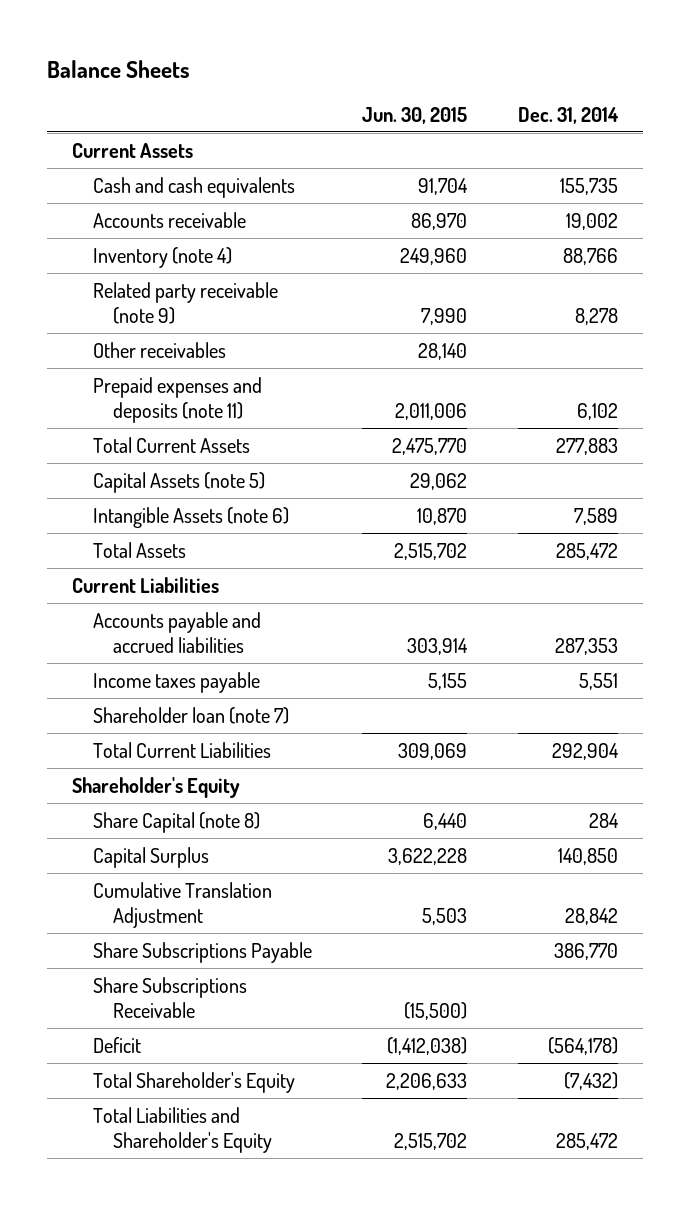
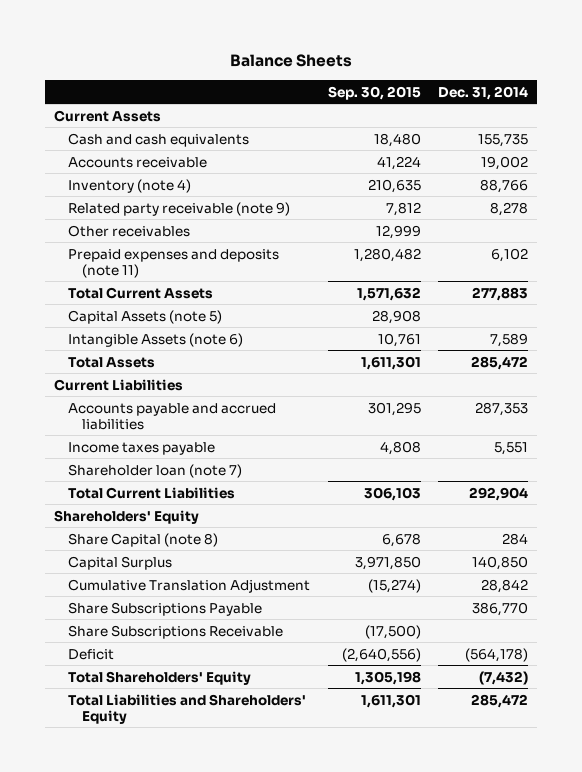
[362,106,468,124] Jun. 30, 2015 -> none
none -> [327,85,421,100] Sep. 30, 2015
[72,776,241,798] Shareholder's Equity -> [54,509,200,524] Shareholders' Equity
[92,1071,295,1093] Total Shareholder's Equity -> [68,670,252,685] Total Shareholders' Equity
[92,1106,272,1153] Total Liabilities and Shareholder's Equity -> [68,693,307,724] Total Liabilities and Shareholders' Equity

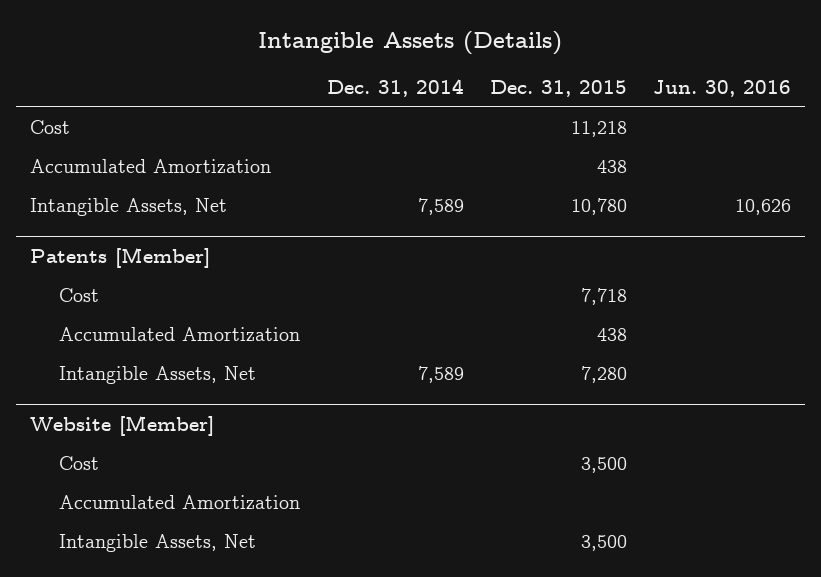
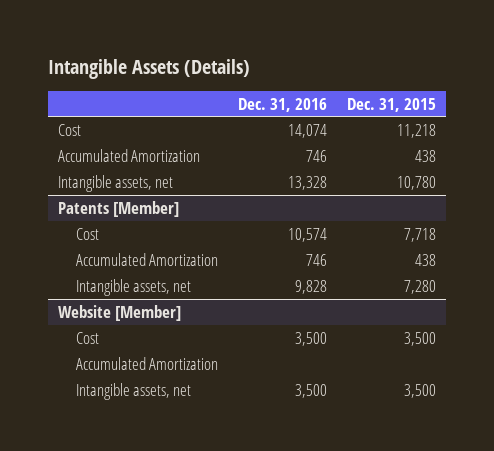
[326,79,464,98] Dec. 31, 2014 -> none
[653,80,792,98] Jun. 30, 2016 -> none
none -> [237,97,327,112] Dec. 31, 2016
[29,198,227,217] Intangible Assets, Net -> [57,174,173,192] Intangible assets, net
[59,366,257,385] Intangible Assets, Net -> [75,278,191,296] Intangible assets, net
[59,534,257,553] Intangible Assets, Net -> [75,382,191,400] Intangible assets, net

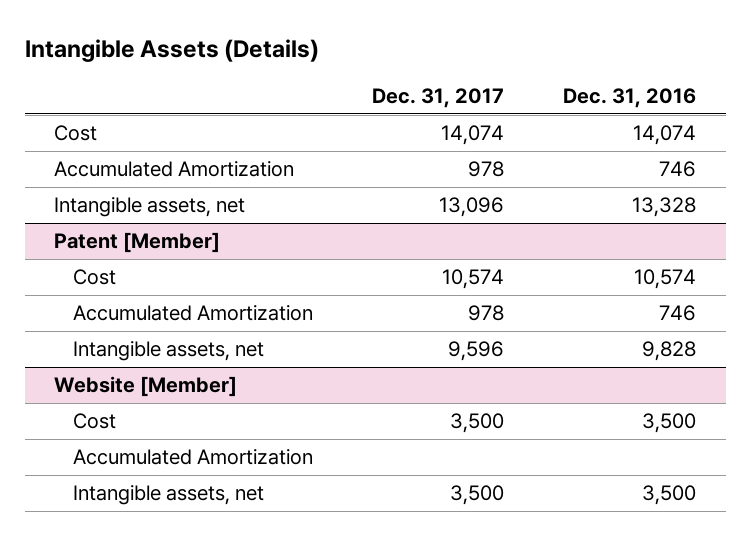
[346,97,436,112] Dec. 31, 2015 -> none
none -> [372,87,505,108] Dec. 31, 2017
[57,200,179,217] Patents [Member] -> [54,232,221,254] Patent [Member]

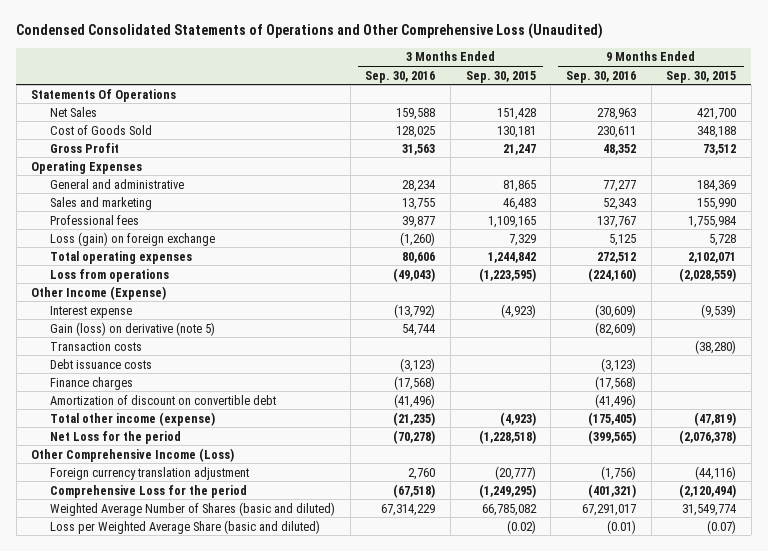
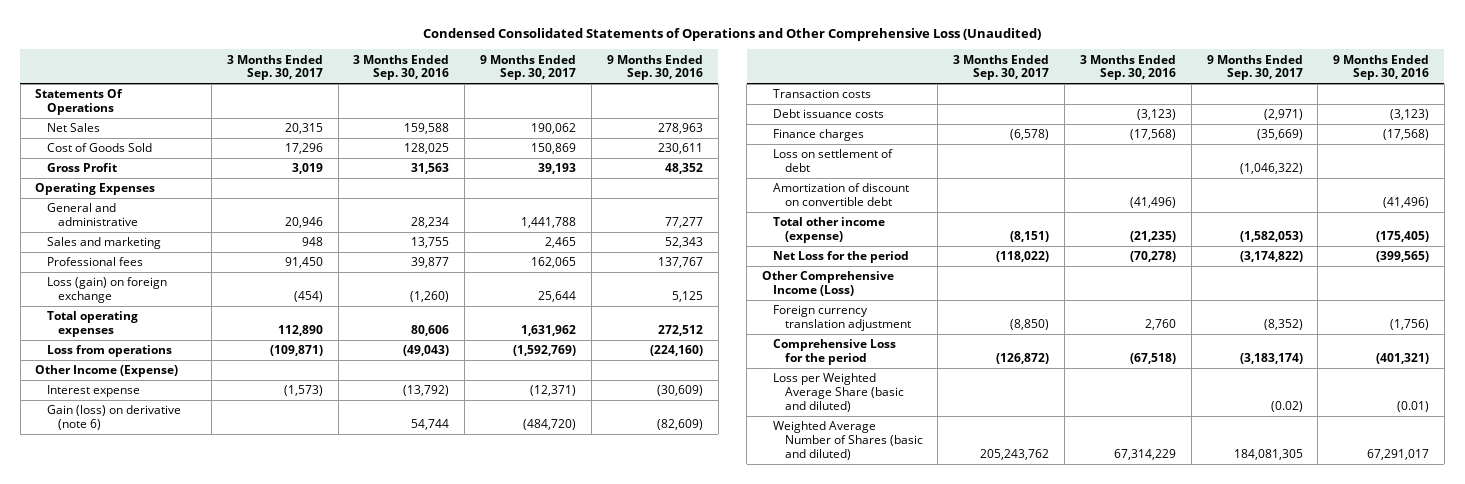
[465,70,536,83] Sep. 30, 2015 -> none
[666,70,737,83] Sep. 30, 2015 -> none
none -> [226,54,323,81] 3 Months Ended Sep. 30, 2017
none -> [480,54,577,81] 9 Months Ended Sep. 30, 2017
[50,321,216,336] Gain (loss) on derivative (note 5) -> [46,405,181,431] Gain (loss) on derivative (note 6)
none -> [773,149,894,173] Loss on settlement of debt
[50,501,336,516] Weighted Average Number of Shares (basic and diluted) -> [773,421,923,460] Weighted Average Number of Shares (basic and diluted)

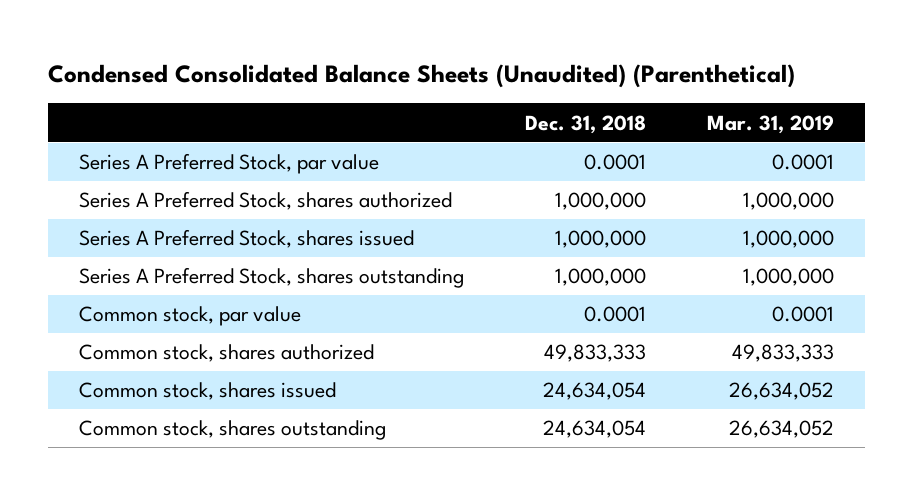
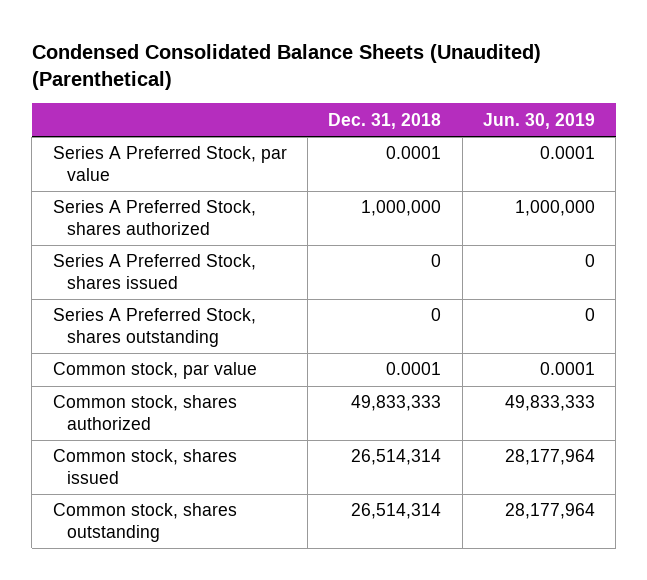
[707,114,835,134] Mar. 31, 2019 -> none
none -> [482,112,595,129] Jun. 30, 2019
[554,230,646,249] 1,000,000 -> [431,254,442,268] 0
[554,268,646,287] 1,000,000 -> [431,308,442,322] 0
[542,382,646,401] 24,634,054 -> [351,449,442,466] 26,514,314
[542,420,646,439] 24,634,054 -> [351,503,442,520] 26,514,314

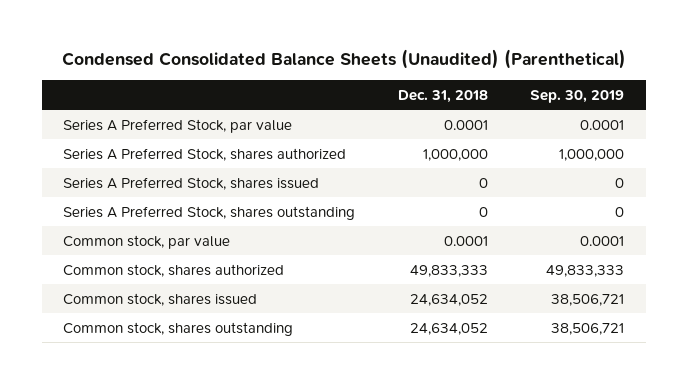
[482,112,595,129] Jun. 30, 2019 -> none
none -> [530,90,625,104] Sep. 30, 2019
[351,449,442,466] 26,514,314 -> [409,293,488,306] 24,634,052
[351,503,442,520] 26,514,314 -> [409,322,488,335] 24,634,052

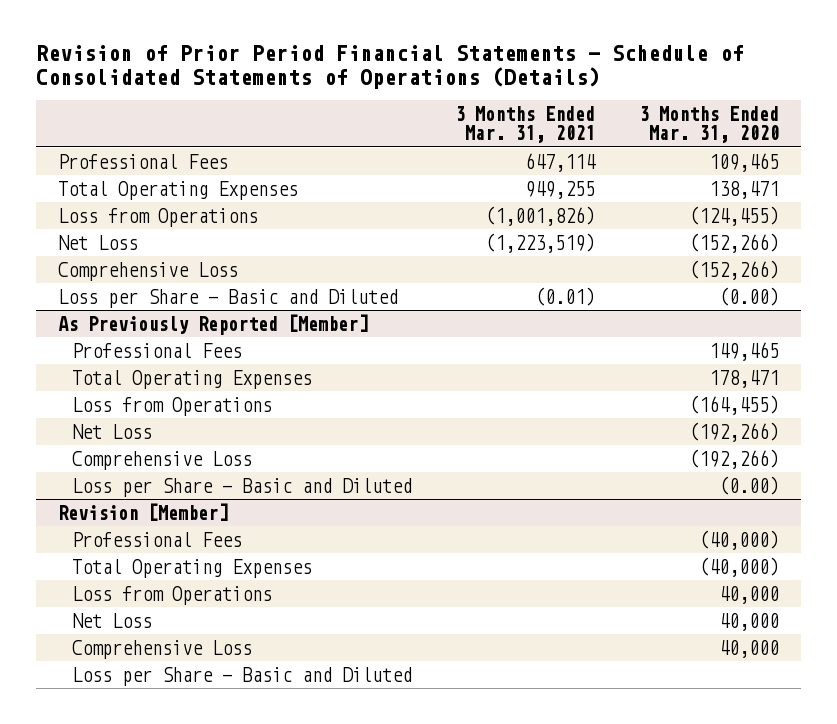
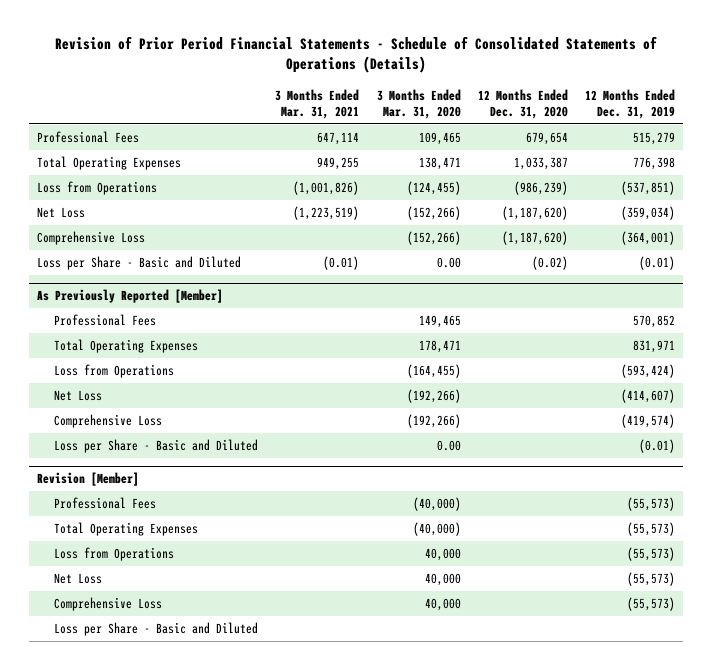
none -> [477,88,568,119] 12 Months Ended Dec. 31, 2020
none -> [584,88,675,119] 12 Months Ended Dec. 31, 2019
[719,286,780,306] (0.00) -> [436,257,461,269] 0.00
[719,475,780,495] (0.00) -> [436,440,461,452] 0.00

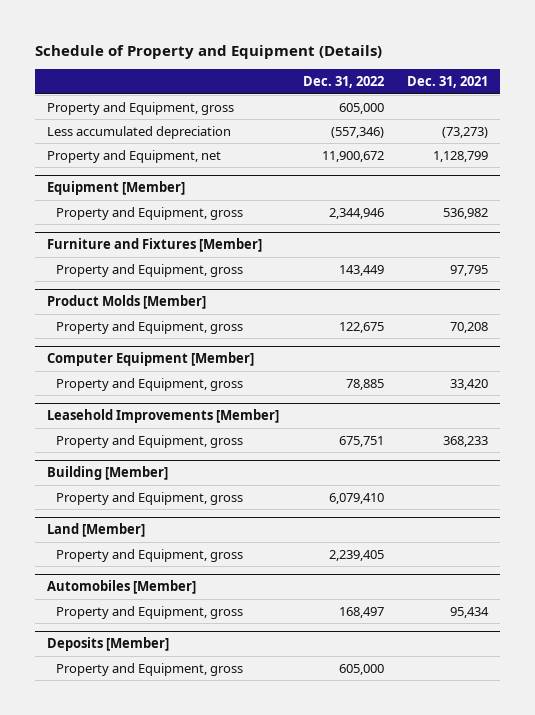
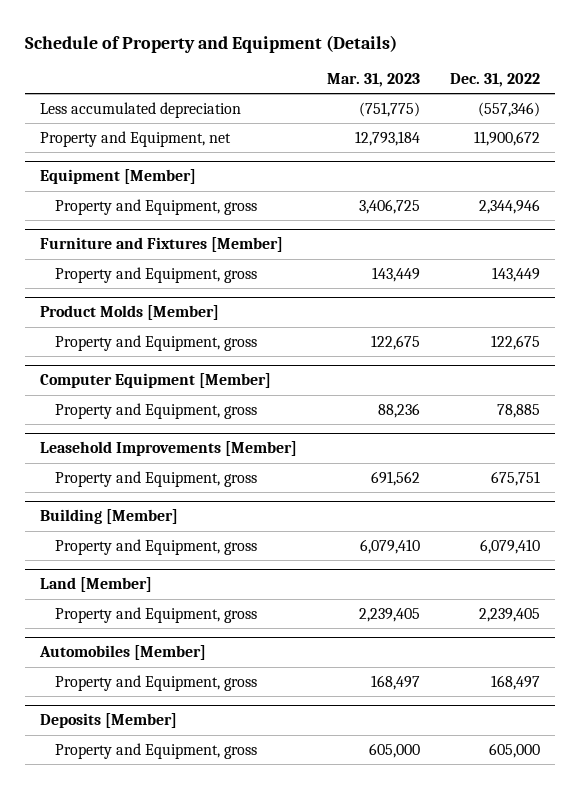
[406,76,488,89] Dec. 31, 2021 -> none
none -> [326,73,420,88] Mar. 31, 2023
[47,101,235,115] Property and Equipment, gross -> none

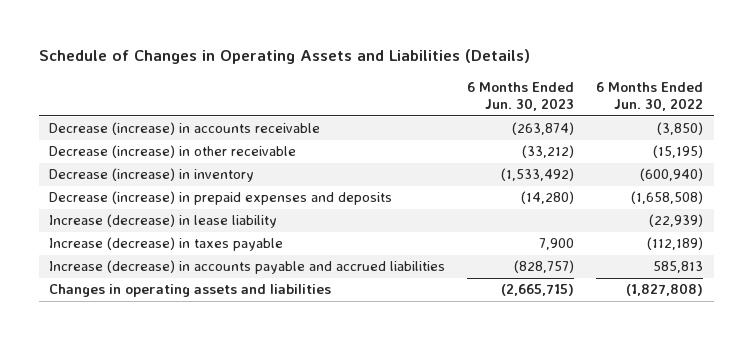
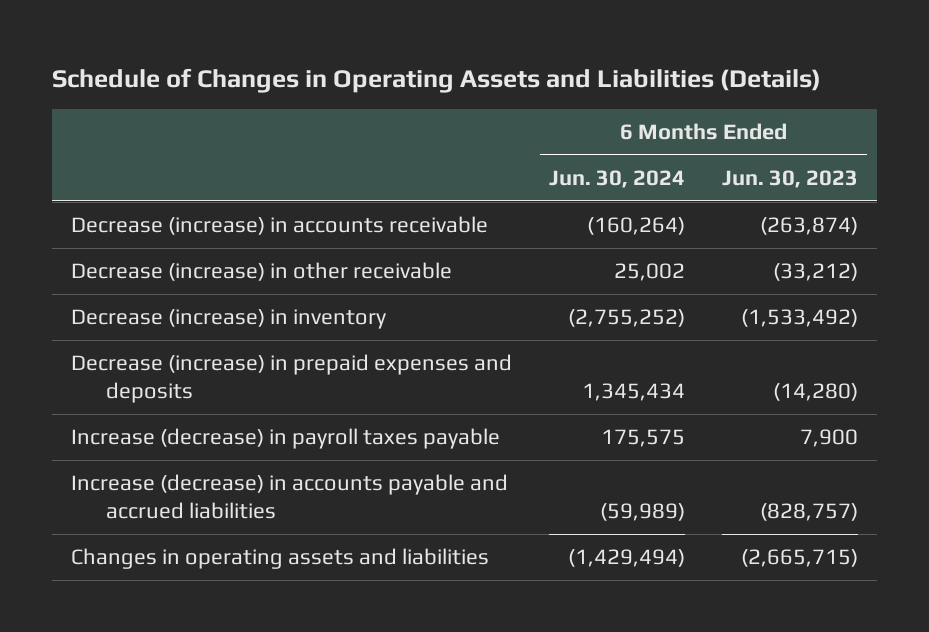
[595,81,703,112] 6 Months Ended Jun. 30, 2022 -> none
none -> [549,170,686,189] Jun. 30, 2024
[49,214,278,229] Increase (decrease) in lease liability -> none
[49,237,284,252] Increase (decrease) in taxes payable -> [71,428,501,450] Increase (decrease) in payroll taxes payable

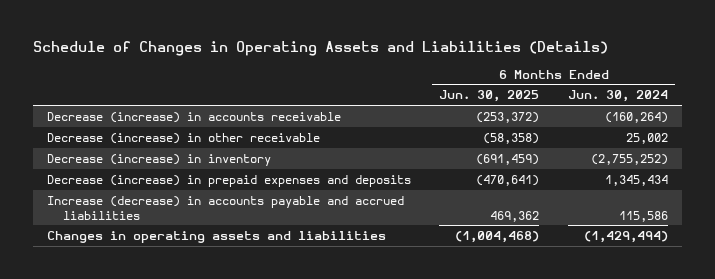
[722,170,859,189] Jun. 30, 2023 -> none
none -> [439,90,540,103] Jun. 30, 2025
[71,428,501,450] Increase (decrease) in payroll taxes payable -> none
[600,503,686,522] (59,989) -> [618,210,668,222] 115,586

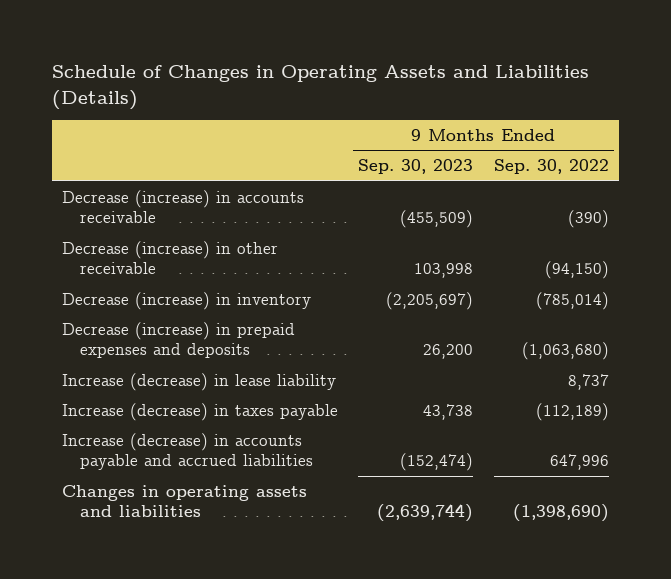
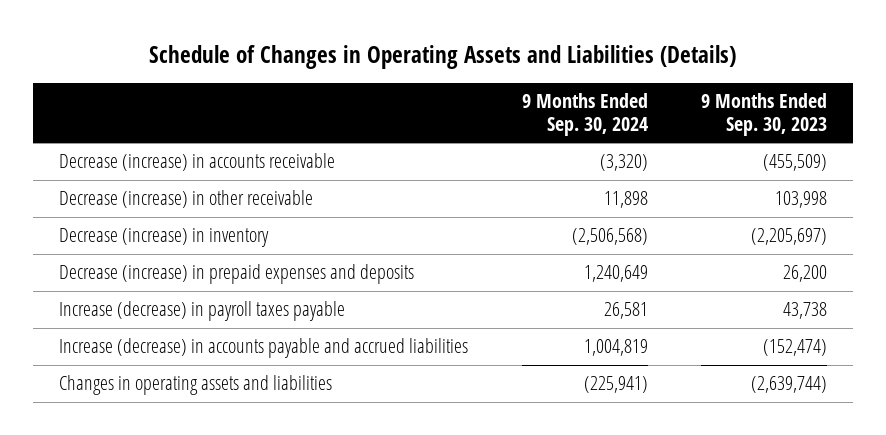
[493,159,609,175] Sep. 30, 2022 -> none
none -> [521,92,648,136] 9 Months Ended Sep. 30, 2024
[62,372,337,391] Increase (decrease) in lease liability -> none
[62,402,339,421] Increase (decrease) in taxes payable -> [59,301,346,322] Increase (decrease) in payroll taxes payable

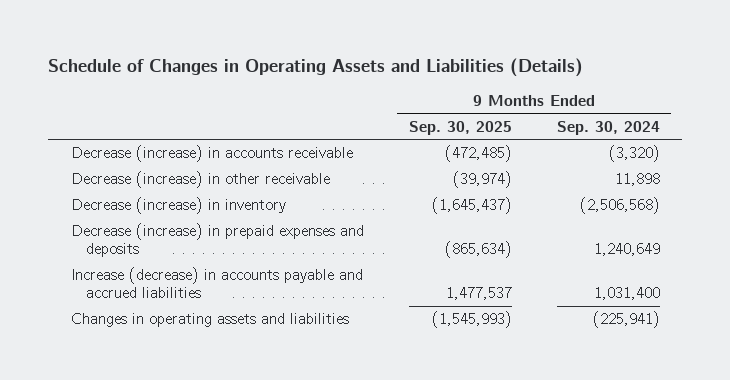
[700,92,827,136] 9 Months Ended Sep. 30, 2023 -> none
none -> [408,120,512,135] Sep. 30, 2025
[59,301,346,322] Increase (decrease) in payroll taxes payable -> none
[583,339,648,357] 1,004,819 -> [593,287,660,301] 1,031,400

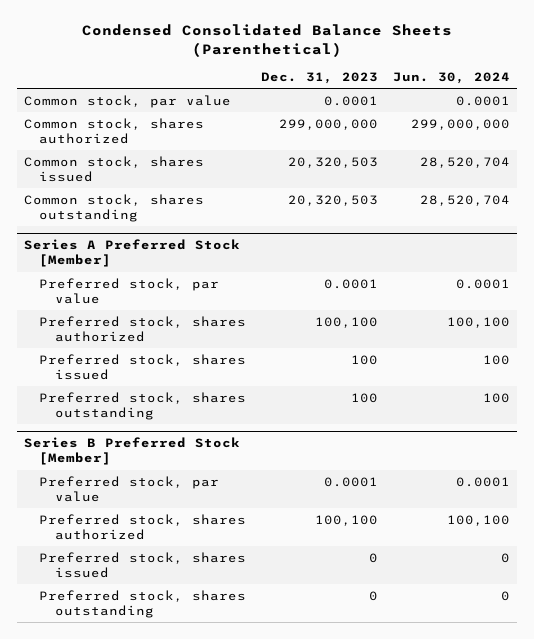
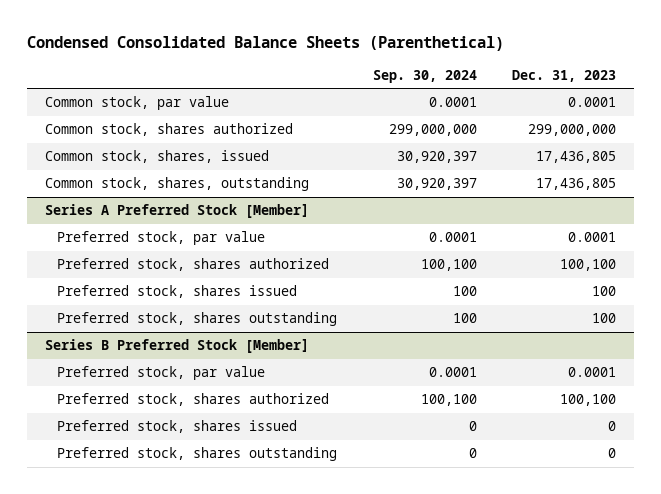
[393,72,511,85] Jun. 30, 2024 -> none
none -> [372,69,477,83] Sep. 30, 2024
[24,155,205,182] Common stock, shares issued -> [44,150,269,164] Common stock, shares, issued
[288,156,379,168] 20,320,503 -> [536,151,617,164] 17,436,805
[24,193,205,222] Common stock, shares outstanding -> [44,177,309,192] Common stock, shares, outstanding
[288,194,379,206] 20,320,503 -> [536,178,617,191] 17,436,805

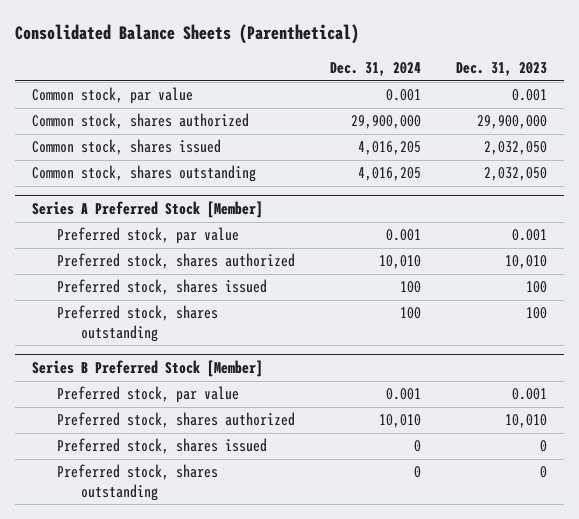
[26,35,504,51] Condensed Consolidated Balance Sheets (Parenthetical) -> [14,24,359,45] Consolidated Balance Sheets (Parenthetical)
[372,69,477,83] Sep. 30, 2024 -> none
none -> [329,62,421,77] Dec. 31, 2024
[568,97,617,108] 0.0001 -> [511,89,547,102] 0.001
[528,124,617,137] 299,000,000 -> [476,115,547,130] 29,900,000
[44,150,269,164] Common stock, shares, issued -> [32,139,222,156] Common stock, shares issued
[536,151,617,164] 17,436,805 -> [483,141,547,156] 2,032,050
[44,177,309,192] Common stock, shares, outstanding -> [32,165,257,183] Common stock, shares outstanding
[536,178,617,191] 17,436,805 -> [483,167,547,182] 2,032,050
[568,232,617,243] 0.0001 -> [511,229,547,242] 0.001
[560,259,617,272] 100,100 -> [504,255,547,270] 10,010
[568,367,617,378] 0.0001 -> [511,388,547,401] 0.001
[560,394,617,407] 100,100 -> [504,414,547,429] 10,010

